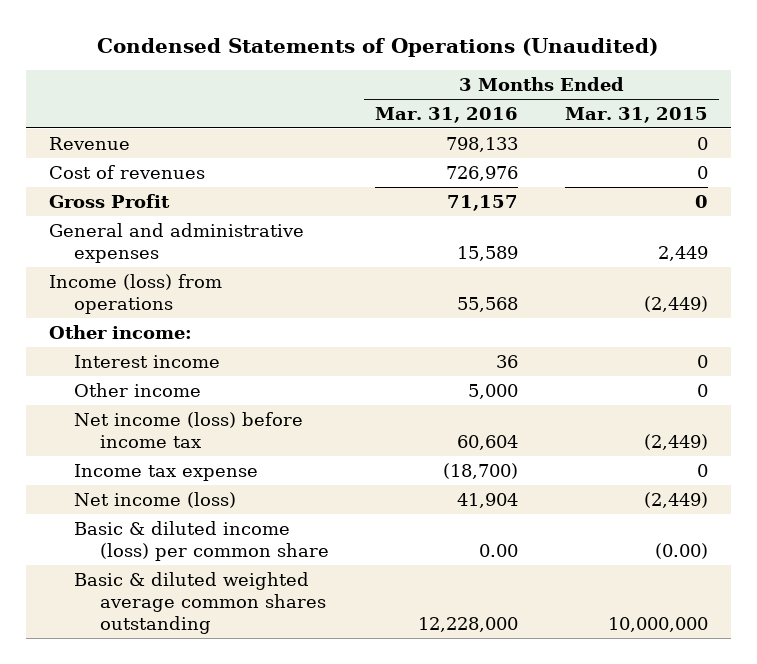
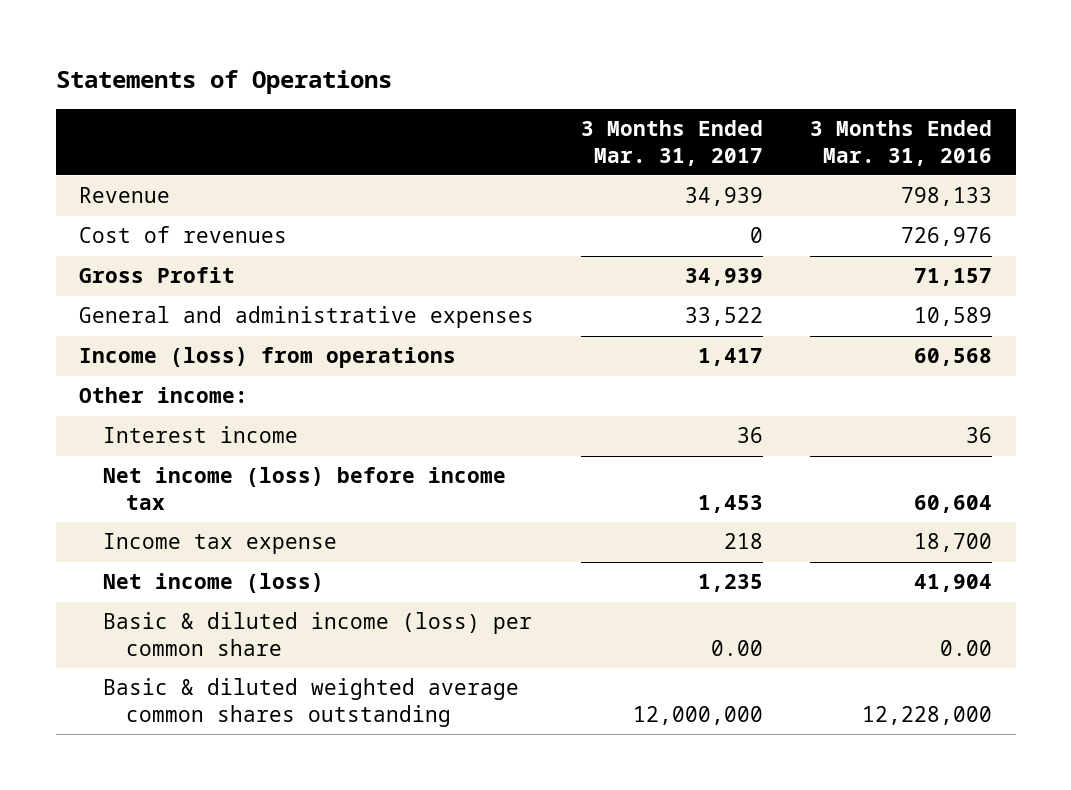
[97,37,659,57] Condensed Statements of Operations (Unaudited) -> [55,70,392,95] Statements of Operations
[564,106,708,123] Mar. 31, 2015 -> none
none -> [581,120,764,166] 3 Months Ended Mar. 31, 2017
[457,246,519,262] 15,589 -> [914,307,993,327] 10,589
[457,297,519,313] 55,568 -> [914,348,993,367] 60,568
[74,382,202,397] Other income -> none
[443,462,519,479] (18,700) -> [914,533,993,553] 18,700

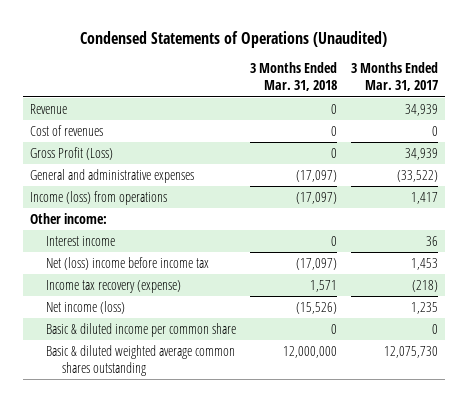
[55,70,392,95] Statements of Operations -> [80,30,388,48] Condensed Statements of Operations (Unaudited)
[810,120,993,166] 3 Months Ended Mar. 31, 2016 -> none
none -> [250,62,338,92] 3 Months Ended Mar. 31, 2018
[79,267,236,284] Gross Profit -> [29,146,113,160] Gross Profit (Loss)
[685,307,764,327] 33,522 -> [397,169,439,182] (33,522)
[102,467,506,510] Net income (loss) before income tax -> [45,256,209,270] Net (loss) income before income tax
[102,533,337,555] Income tax expense -> [45,279,181,293] Income tax recovery (expense)
[724,533,764,550] 218 -> [412,279,439,292] (218)
[102,612,532,656] Basic & diluted income (loss) per common share -> [45,322,236,337] Basic & diluted income per common share
[711,639,764,656] 0.00 -> [432,323,439,334] 0
[633,705,764,725] 12,000,000 -> [384,345,439,358] 12,075,730

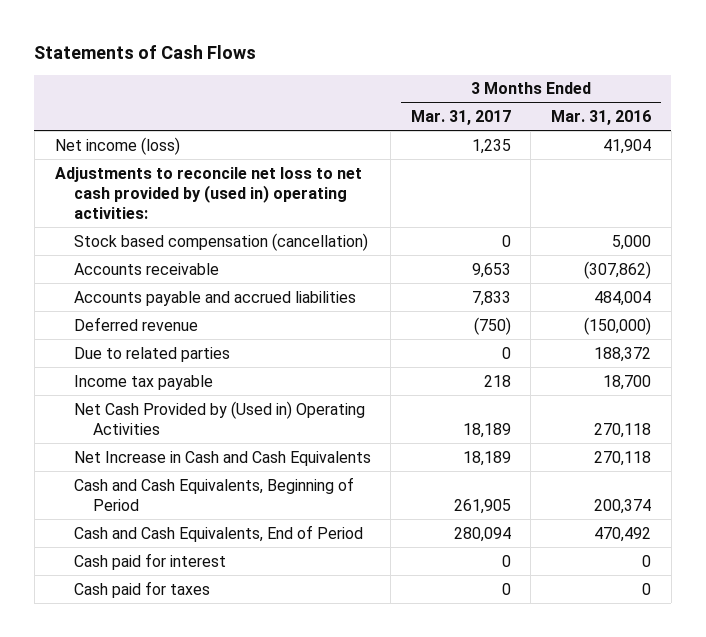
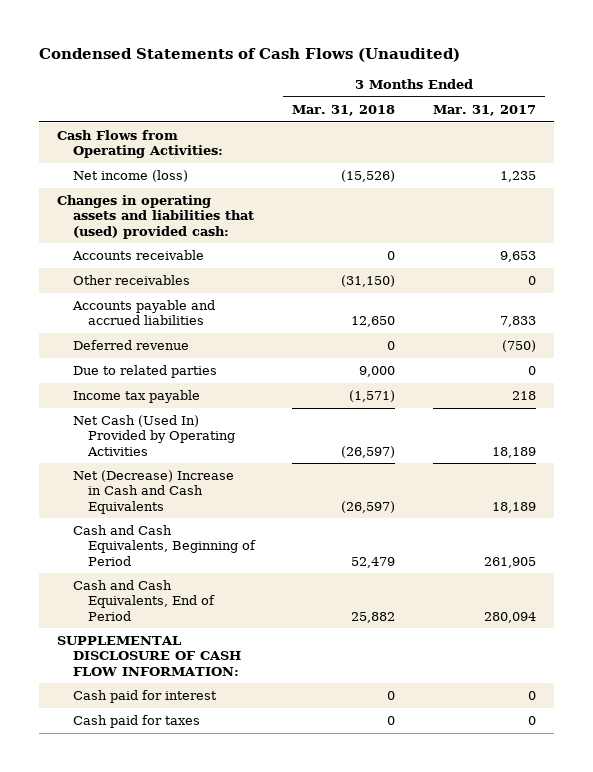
[34,45,257,60] Statements of Cash Flows -> [38,47,460,62] Condensed Statements of Cash Flows (Unaudited)
[550,110,651,126] Mar. 31, 2016 -> none
none -> [292,104,396,116] Mar. 31, 2018
none -> [57,130,223,159] Cash Flows from Operating Activities:
[54,166,362,219] Adjustments to reconcile net loss to net cash provided by (used in) operating activities: -> none
[73,232,368,251] Stock based compensation (cancellation) -> none
none -> [57,195,254,239] Changes in operating assets and liabilities that (used) provided cash:
none -> [72,275,190,286] Other receivables
[73,400,365,435] Net Cash Provided by (Used in) Operating Activities -> [72,415,235,456] Net Cash (Used In) Provided by Operating Activities
[73,450,371,466] Net Increase in Cash and Cash Equivalents -> [72,470,234,514] Net (Decrease) Increase in Cash and Cash Equivalents
none -> [57,636,241,676] SUPPLEMENTAL DISCLOSURE OF CASH FLOW INFORMATION:

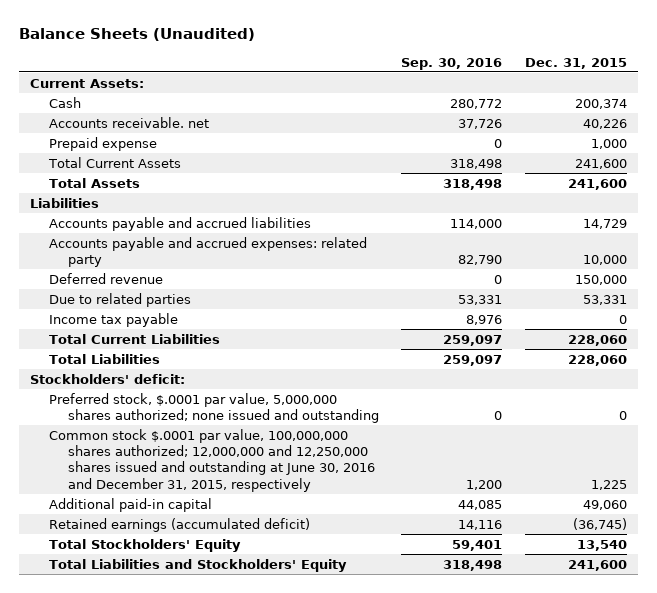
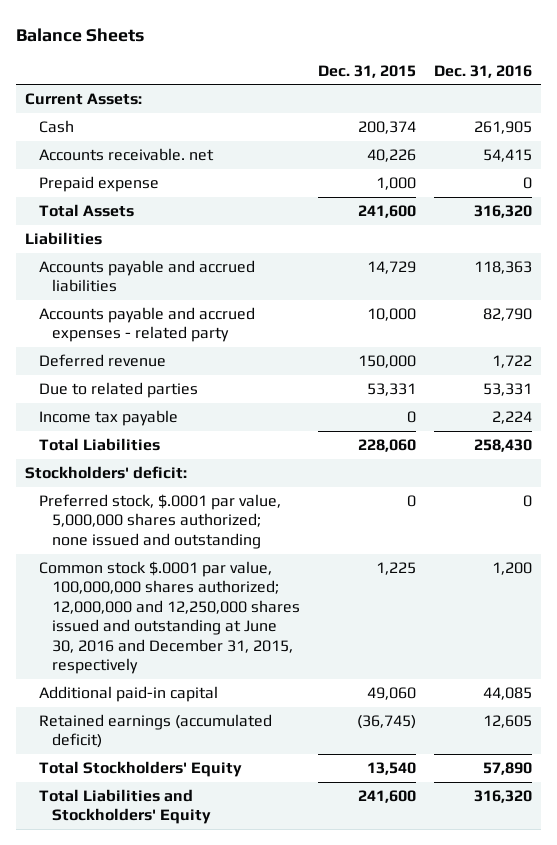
[19,28,256,42] Balance Sheets (Unaudited) -> [16,27,145,42] Balance Sheets
[401,57,503,70] Sep. 30, 2016 -> none
none -> [434,64,533,78] Dec. 31, 2016
[48,156,182,168] Total Current Assets -> none
[49,236,368,267] Accounts payable and accrued expenses: related party -> [38,307,255,343] Accounts payable and accrued expenses - related party
[49,333,221,344] Total Current Liabilities -> none

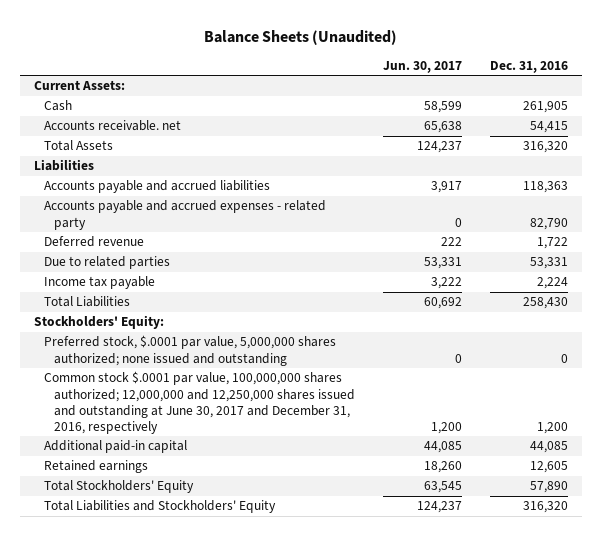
[16,27,145,42] Balance Sheets -> [204,29,398,45] Balance Sheets (Unaudited)
[318,64,417,78] Dec. 31, 2015 -> none
none -> [383,60,463,73] Jun. 30, 2017
[38,176,159,193] Prepaid expense -> none
[25,466,188,480] Stockholders' deficit: -> [34,315,165,330] Stockholders' Equity:
[38,561,301,675] Common stock $.0001 par value, 100,000,000 shares authorized; 12,000,000 and 12,250,000 shares issued and outstanding at June 30, 2016 and December 31, 2015, respectively -> [44,371,356,434] Common stock $.0001 par value, 100,000,000 shares authorized; 12,000,000 and 12,250,000 shares issued and outstanding at June 30, 2017 and December 31, 2016, respectively
[38,714,272,749] Retained earnings (accumulated deficit) -> [44,460,149,474] Retained earnings

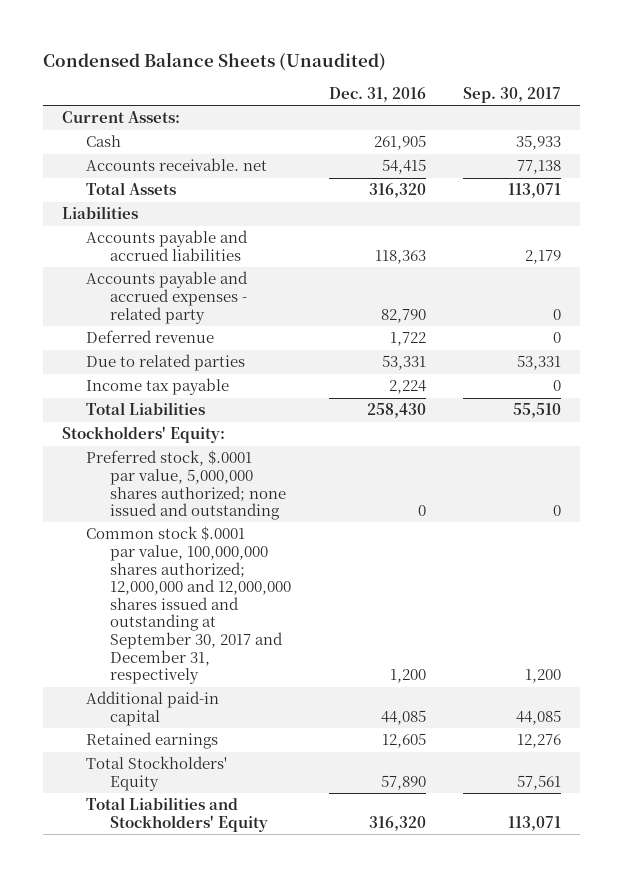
[204,29,398,45] Balance Sheets (Unaudited) -> [43,51,387,71] Condensed Balance Sheets (Unaudited)
[383,60,463,73] Jun. 30, 2017 -> none
none -> [463,86,562,103] Sep. 30, 2017
[44,371,356,434] Common stock $.0001 par value, 100,000,000 shares authorized; 12,000,000 and 12,250,000 shares issued and outstanding at June 30, 2017 and December 31, 2016, respectively -> [86,526,291,685] Common stock $.0001 par value, 100,000,000 shares authorized; 12,000,000 and 12,000,000 shares issued and outstanding at September 30, 2017 and December 31, respectively

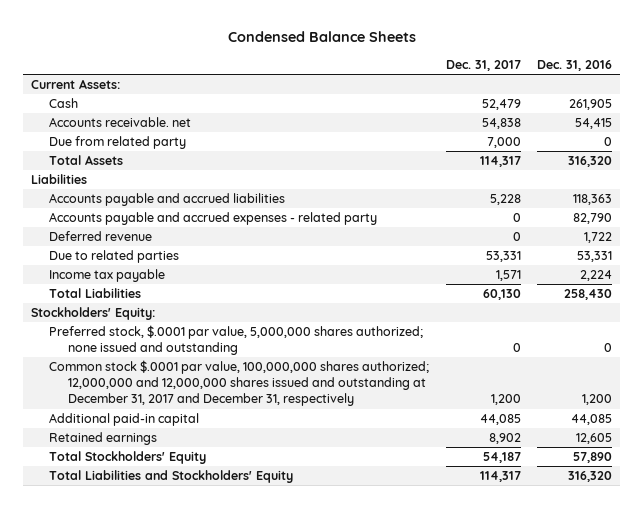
[43,51,387,71] Condensed Balance Sheets (Unaudited) -> [227,31,416,43] Condensed Balance Sheets
[463,86,562,103] Sep. 30, 2017 -> none
none -> [445,59,521,71] Dec. 31, 2017
none -> [49,136,187,150] Due from related party
[86,526,291,685] Common stock $.0001 par value, 100,000,000 shares authorized; 12,000,000 and 12,000,000 shares issued and outstanding at September 30, 2017 and December 31, respectively -> [49,360,430,407] Common stock $.0001 par value, 100,000,000 shares authorized; 12,000,000 and 12,000,000 shares issued and outstanding at December 31, 2017 and December 31, respectively

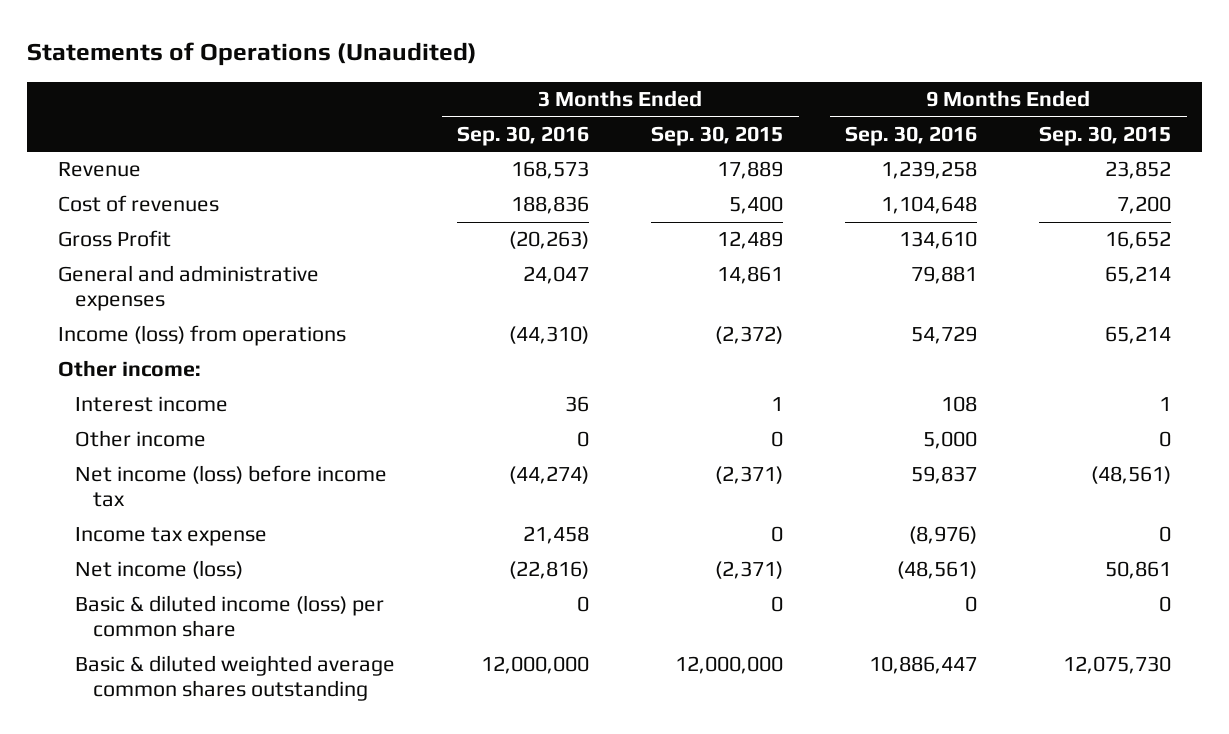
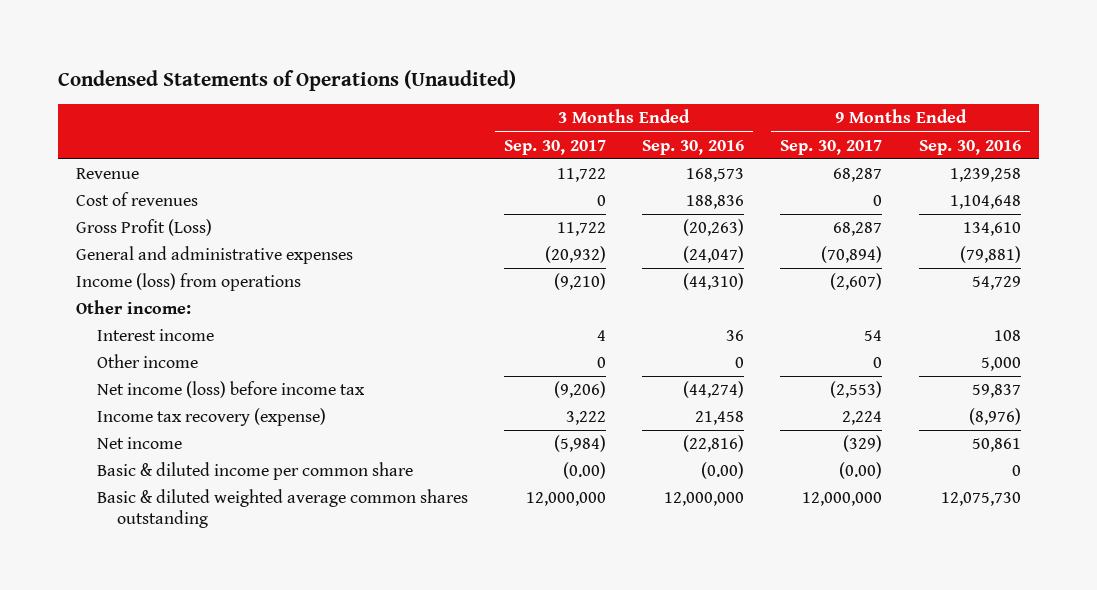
[26,42,477,67] Statements of Operations (Unaudited) -> [58,70,517,92] Condensed Statements of Operations (Unaudited)
[651,126,784,147] Sep. 30, 2015 -> none
[1039,126,1172,147] Sep. 30, 2015 -> none
none -> [503,139,606,155] Sep. 30, 2017
none -> [780,139,883,155] Sep. 30, 2017
[57,230,171,248] Gross Profit -> [76,219,213,237] Gross Profit (Loss)
[523,266,590,285] 24,047 -> [683,246,745,264] (24,047)
[911,266,978,285] 79,881 -> [959,246,1021,264] (79,881)
[75,527,268,547] Income tax expense -> [96,408,326,427] Income tax recovery (expense)
[75,560,244,580] Net income (loss) -> [96,437,182,450] Net income
[897,561,978,580] (48,561) -> [971,438,1021,453] 50,861
[75,595,385,638] Basic & diluted income (loss) per common share -> [96,462,413,481] Basic & diluted income per common share
[577,596,590,613] 0 -> [701,462,745,480] (0.00)
[869,656,978,675] 10,886,447 -> [940,492,1021,507] 12,075,730

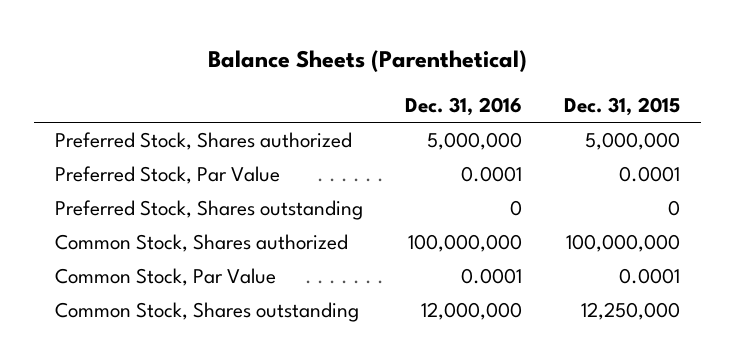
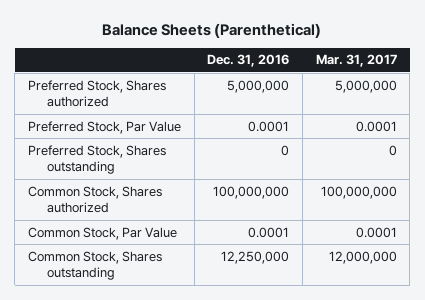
[564,97,681,117] Dec. 31, 2015 -> none
none -> [315,54,397,68] Mar. 31, 2017
[421,302,523,321] 12,000,000 -> [221,250,290,264] 12,250,000

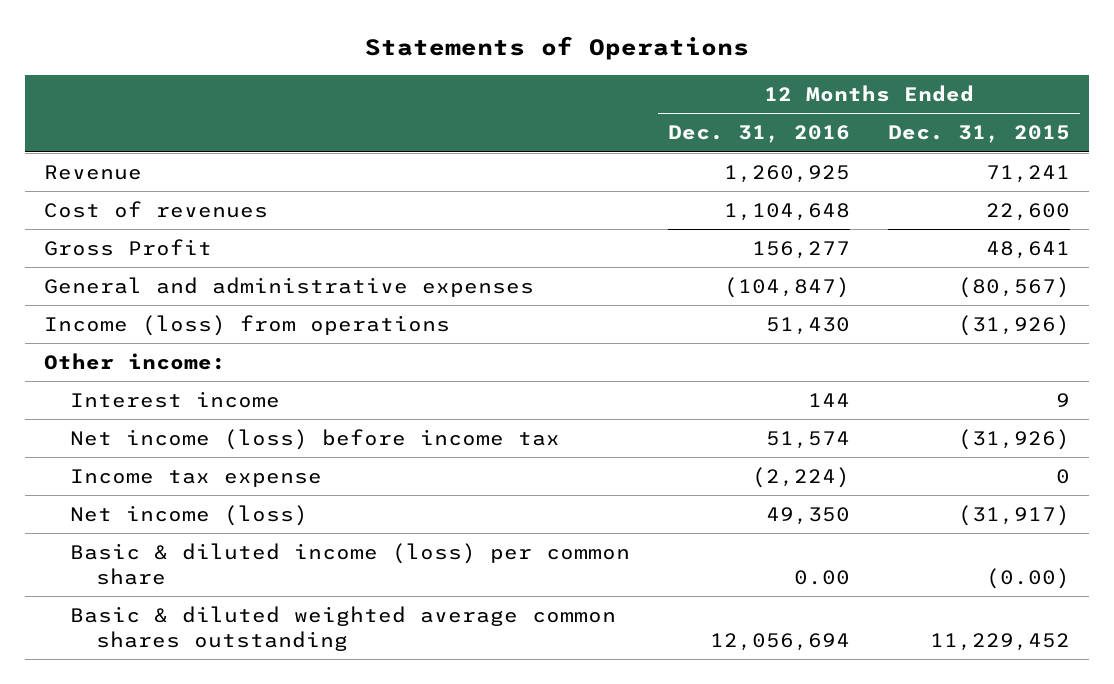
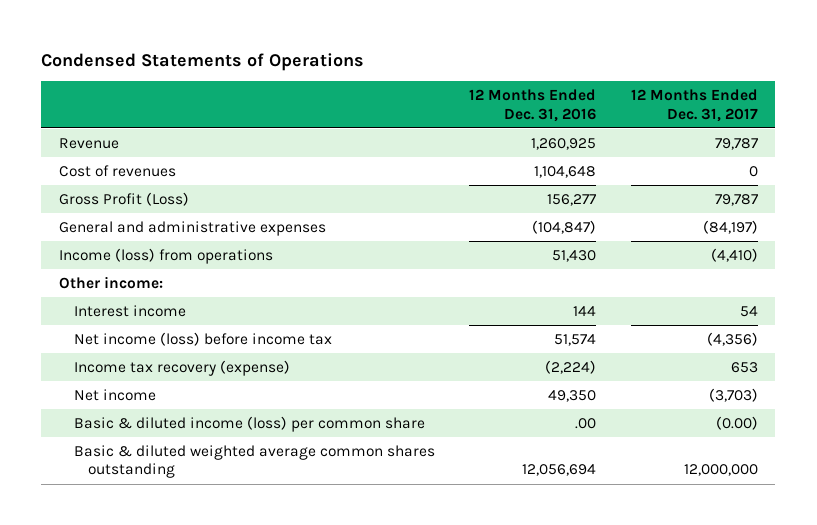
[365,36,750,61] Statements of Operations -> [41,52,365,71] Condensed Statements of Operations
[888,125,1071,144] Dec. 31, 2015 -> none
none -> [630,89,758,122] 12 Months Ended Dec. 31, 2017
[43,239,212,257] Gross Profit -> [58,192,189,207] Gross Profit (Loss)
[69,469,322,488] Income tax expense -> [73,360,290,377] Income tax recovery (expense)
[69,505,308,527] Net income (loss) -> [73,389,156,402] Net income
[793,569,850,585] 0.00 -> [575,418,597,430] .00

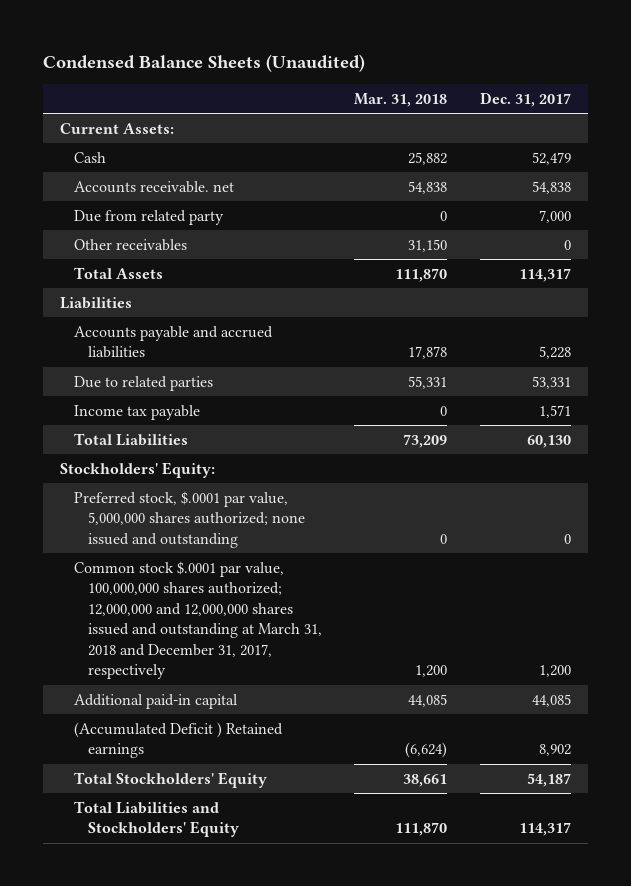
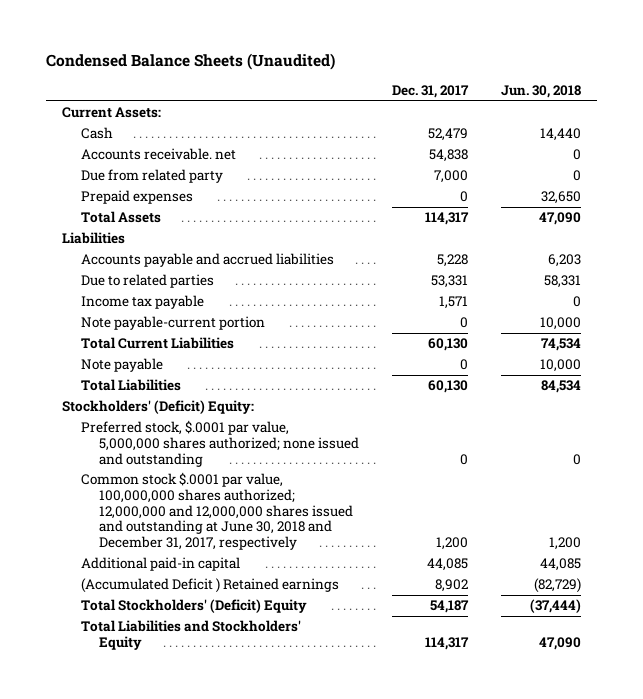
[354,92,448,107] Mar. 31, 2018 -> none
none -> [500,84,581,98] Jun. 30, 2018
[73,238,187,251] Other receivables -> none
none -> [80,190,193,205] Prepaid expenses
none -> [80,316,265,331] Note payable-current portion
none -> [80,337,234,350] Total Current Liabilities
none -> [80,358,163,373] Note payable
[59,461,215,478] Stockholders' Equity: -> [61,400,254,415] Stockholders' (Deficit) Equity:
[73,560,322,680] Common stock $.0001 par value, 100,000,000 shares authorized; 12,000,000 and 12,000,000 shares issued and outstanding at March 31, 2018 and December 31, 2017, respectively -> [80,472,354,551] Common stock $.0001 par value, 100,000,000 shares authorized; 12,000,000 and 12,000,000 shares issued and outstanding at June 30, 2018 and December 31, 2017, respectively
[73,771,267,788] Total Stockholders' Equity -> [80,599,307,614] Total Stockholders' (Deficit) Equity

